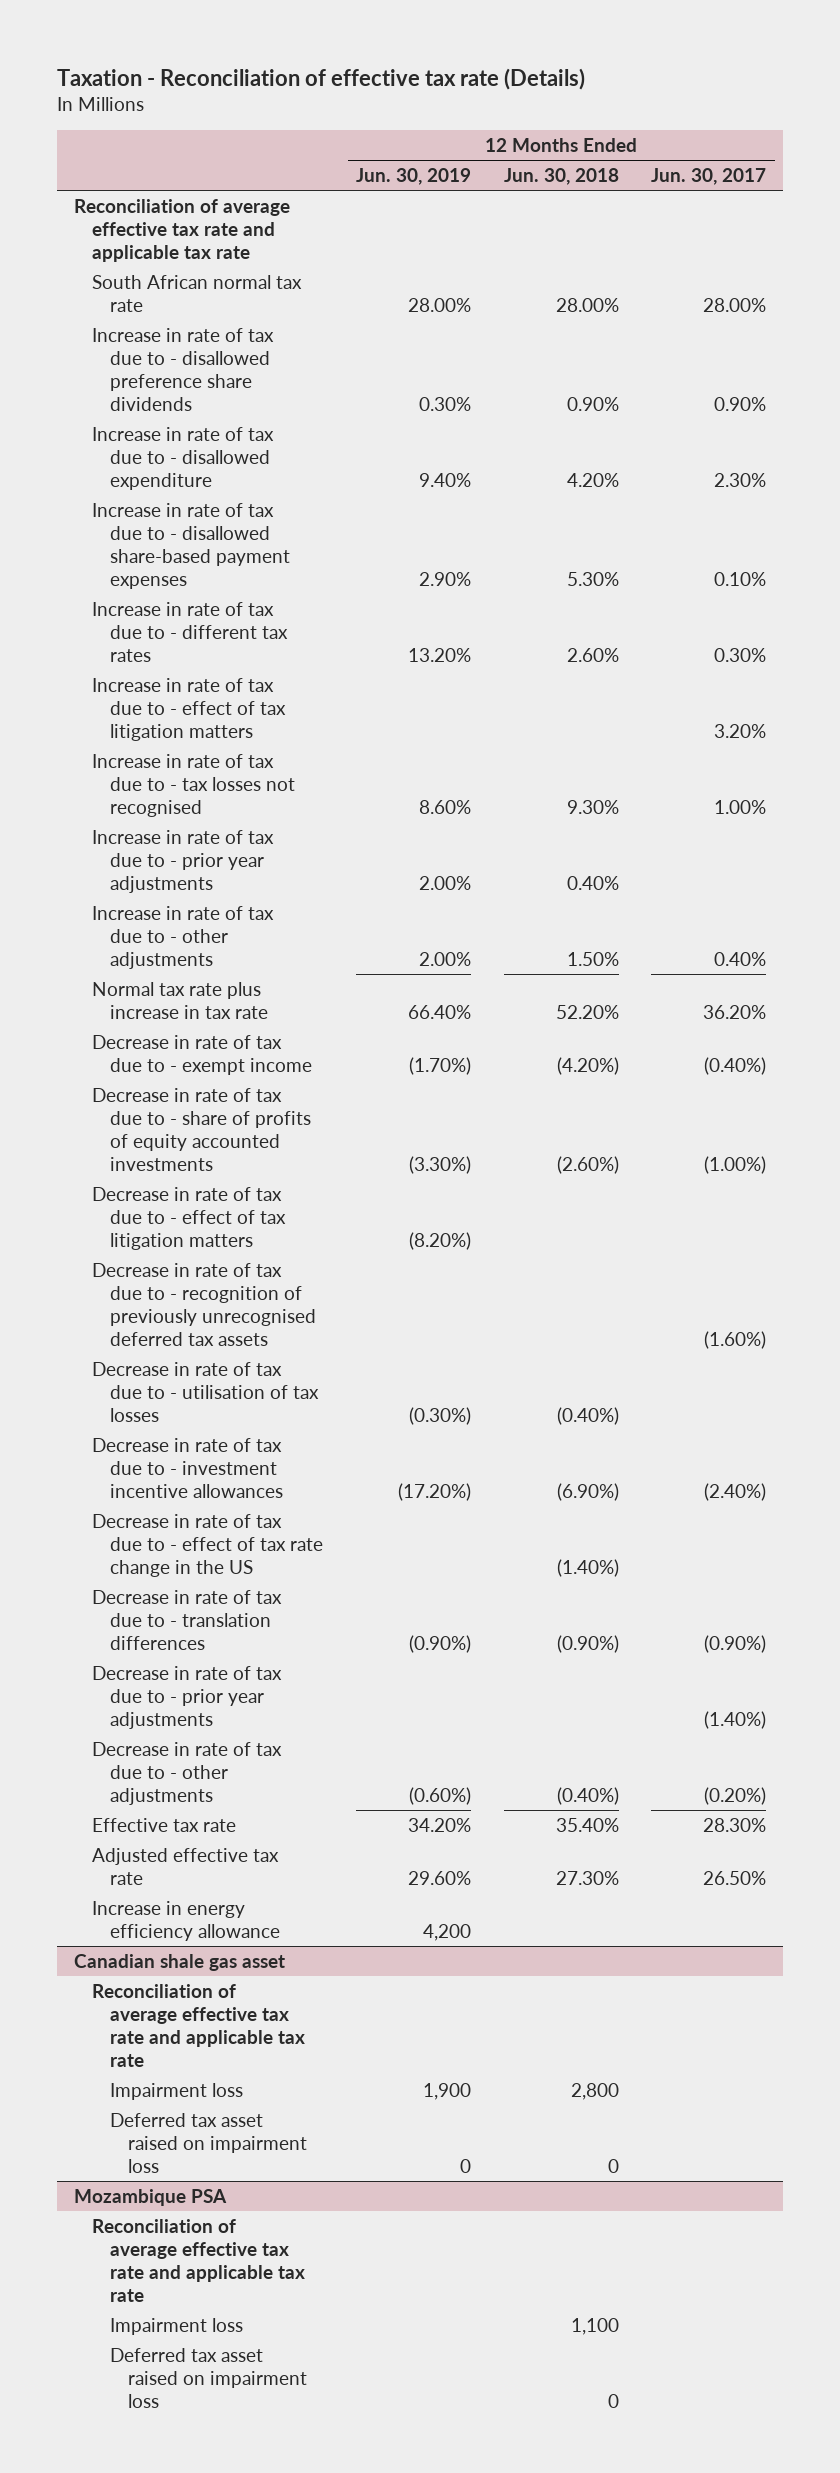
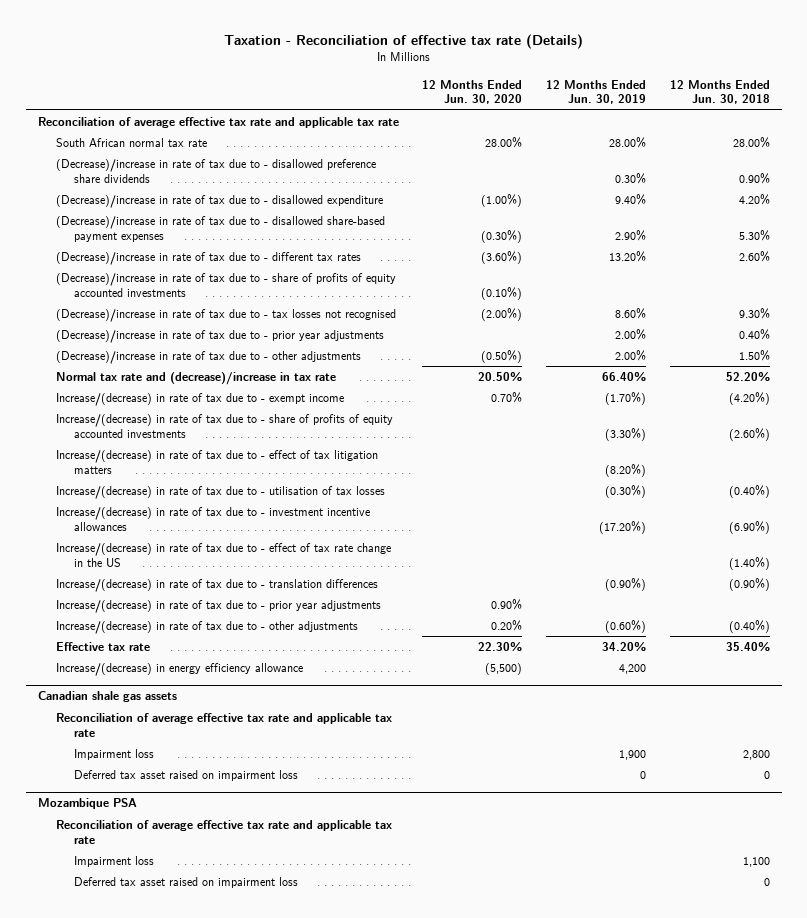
[651,167,767,185] Jun. 30, 2017 -> none
none -> [422,79,523,105] 12 Months Ended Jun. 30, 2020
[91,677,287,741] Increase in rate of tax due to - effect of tax litigation matters -> none
[91,1262,317,1346] Decrease in rate of tax due to - recognition of previously unrecognised deferred tax assets -> none
[91,327,274,411] Increase in rate of tax due to - disallowed preference share dividends -> [55,158,376,183] (Decrease)/increase in rate of tax due to - disallowed preference share dividends
[91,426,274,490] Increase in rate of tax due to - disallowed expenditure -> [55,194,383,208] (Decrease)/increase in rate of tax due to - disallowed expenditure
[91,502,291,589] Increase in rate of tax due to - disallowed share-based payment expenses -> [55,215,385,242] (Decrease)/increase in rate of tax due to - disallowed share-based payment expenses
[91,601,289,662] Increase in rate of tax due to - different tax rates -> [55,251,361,265] (Decrease)/increase in rate of tax due to - different tax rates
none -> [55,272,396,297] (Decrease)/increase in rate of tax due to - share of profits of equity accounted investments
[91,753,296,817] Increase in rate of tax due to - tax losses not recognised -> [55,308,396,322] (Decrease)/increase in rate of tax due to - tax losses not recognised
[91,829,274,893] Increase in rate of tax due to - prior year adjustments -> [55,329,384,343] (Decrease)/increase in rate of tax due to - prior year adjustments
[91,905,274,969] Increase in rate of tax due to - other adjustments -> [55,350,361,364] (Decrease)/increase in rate of tax due to - other adjustments
[91,981,269,1019] Normal tax rate plus increase in tax rate -> [55,371,336,385] Normal tax rate and (decrease)/increase in tax rate
[91,1034,313,1075] Decrease in rate of tax due to - exempt income -> [55,392,344,406] Increase/(decrease) in rate of tax due to - exempt income
[91,1087,312,1171] Decrease in rate of tax due to - share of profits of equity accounted investments -> [55,413,393,438] Increase/(decrease) in rate of tax due to - share of profits of equity accounted investments
[91,1186,287,1250] Decrease in rate of tax due to - effect of tax litigation matters -> [55,449,378,474] Increase/(decrease) in rate of tax due to - effect of tax litigation matters
[91,1361,320,1422] Decrease in rate of tax due to - utilisation of tax losses -> [55,485,385,499] Increase/(decrease) in rate of tax due to - utilisation of tax losses
[91,1437,284,1498] Decrease in rate of tax due to - investment incentive allowances -> [55,506,370,531] Increase/(decrease) in rate of tax due to - investment incentive allowances
[91,1513,324,1577] Decrease in rate of tax due to - effect of tax rate change in the US -> [55,542,391,567] Increase/(decrease) in rate of tax due to - effect of tax rate change in the US
[91,1589,282,1650] Decrease in rate of tax due to - translation differences -> [55,578,378,592] Increase/(decrease) in rate of tax due to - translation differences
[91,1665,282,1729] Decrease in rate of tax due to - prior year adjustments -> [55,599,381,613] Increase/(decrease) in rate of tax due to - prior year adjustments
[91,1741,282,1805] Decrease in rate of tax due to - other adjustments -> [55,620,358,634] Increase/(decrease) in rate of tax due to - other adjustments
[91,1847,279,1885] Adjusted effective tax rate -> none
[91,1900,281,1941] Increase in energy efficiency allowance -> [55,662,303,676] Increase/(decrease) in energy efficiency allowance
[73,1953,285,1971] Canadian shale gas asset -> [37,691,177,703] Canadian shale gas assets

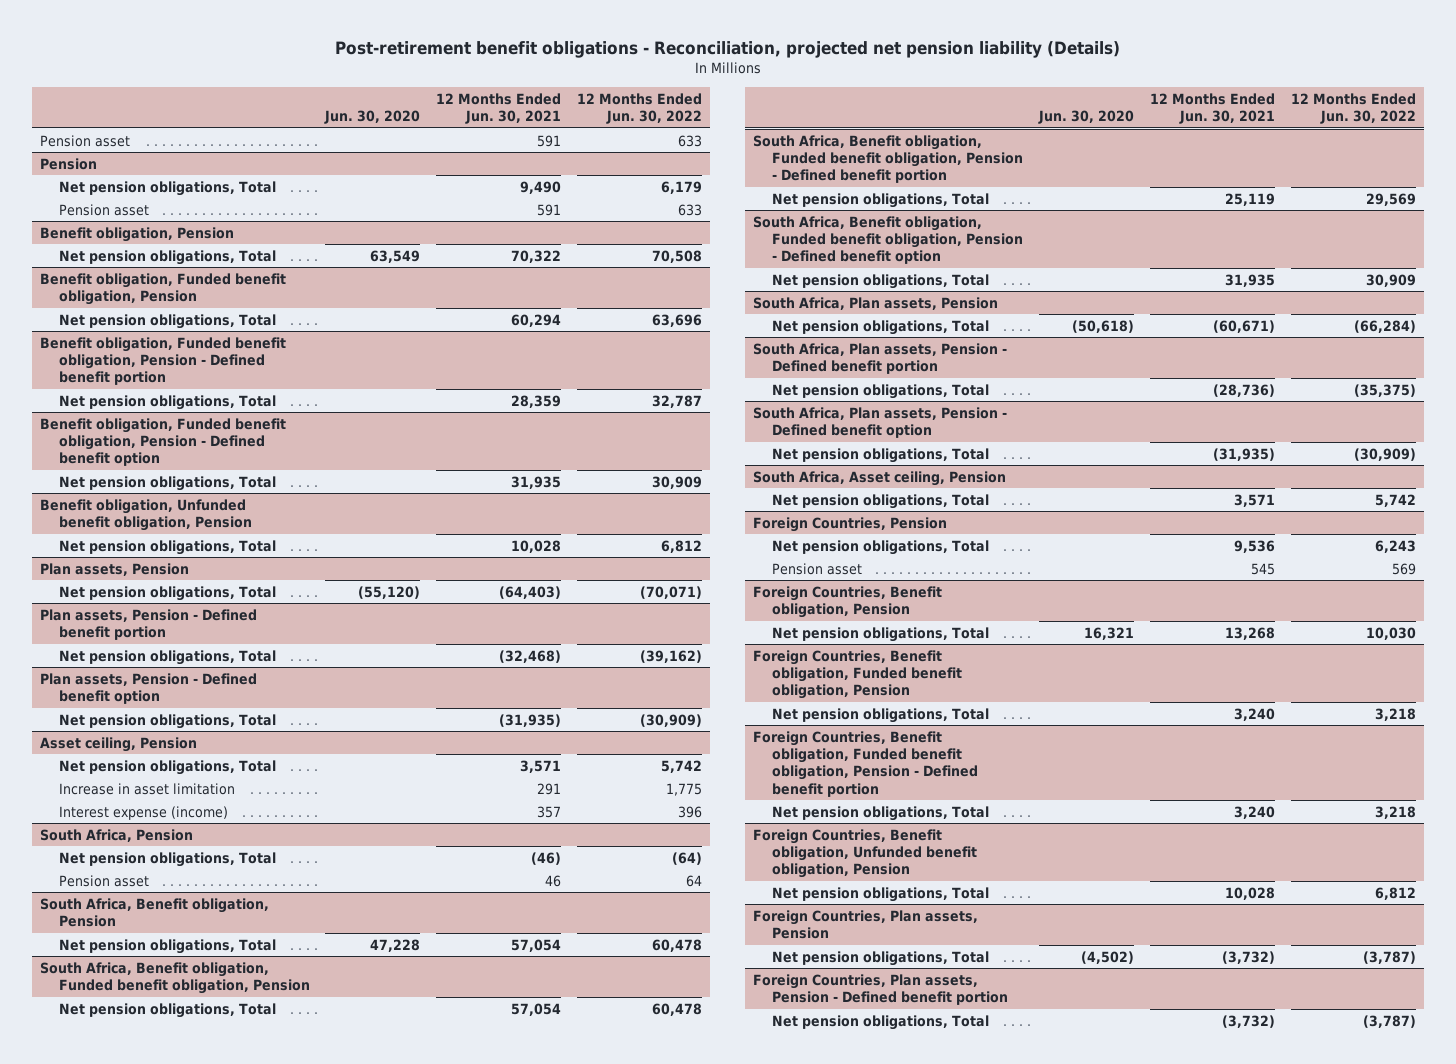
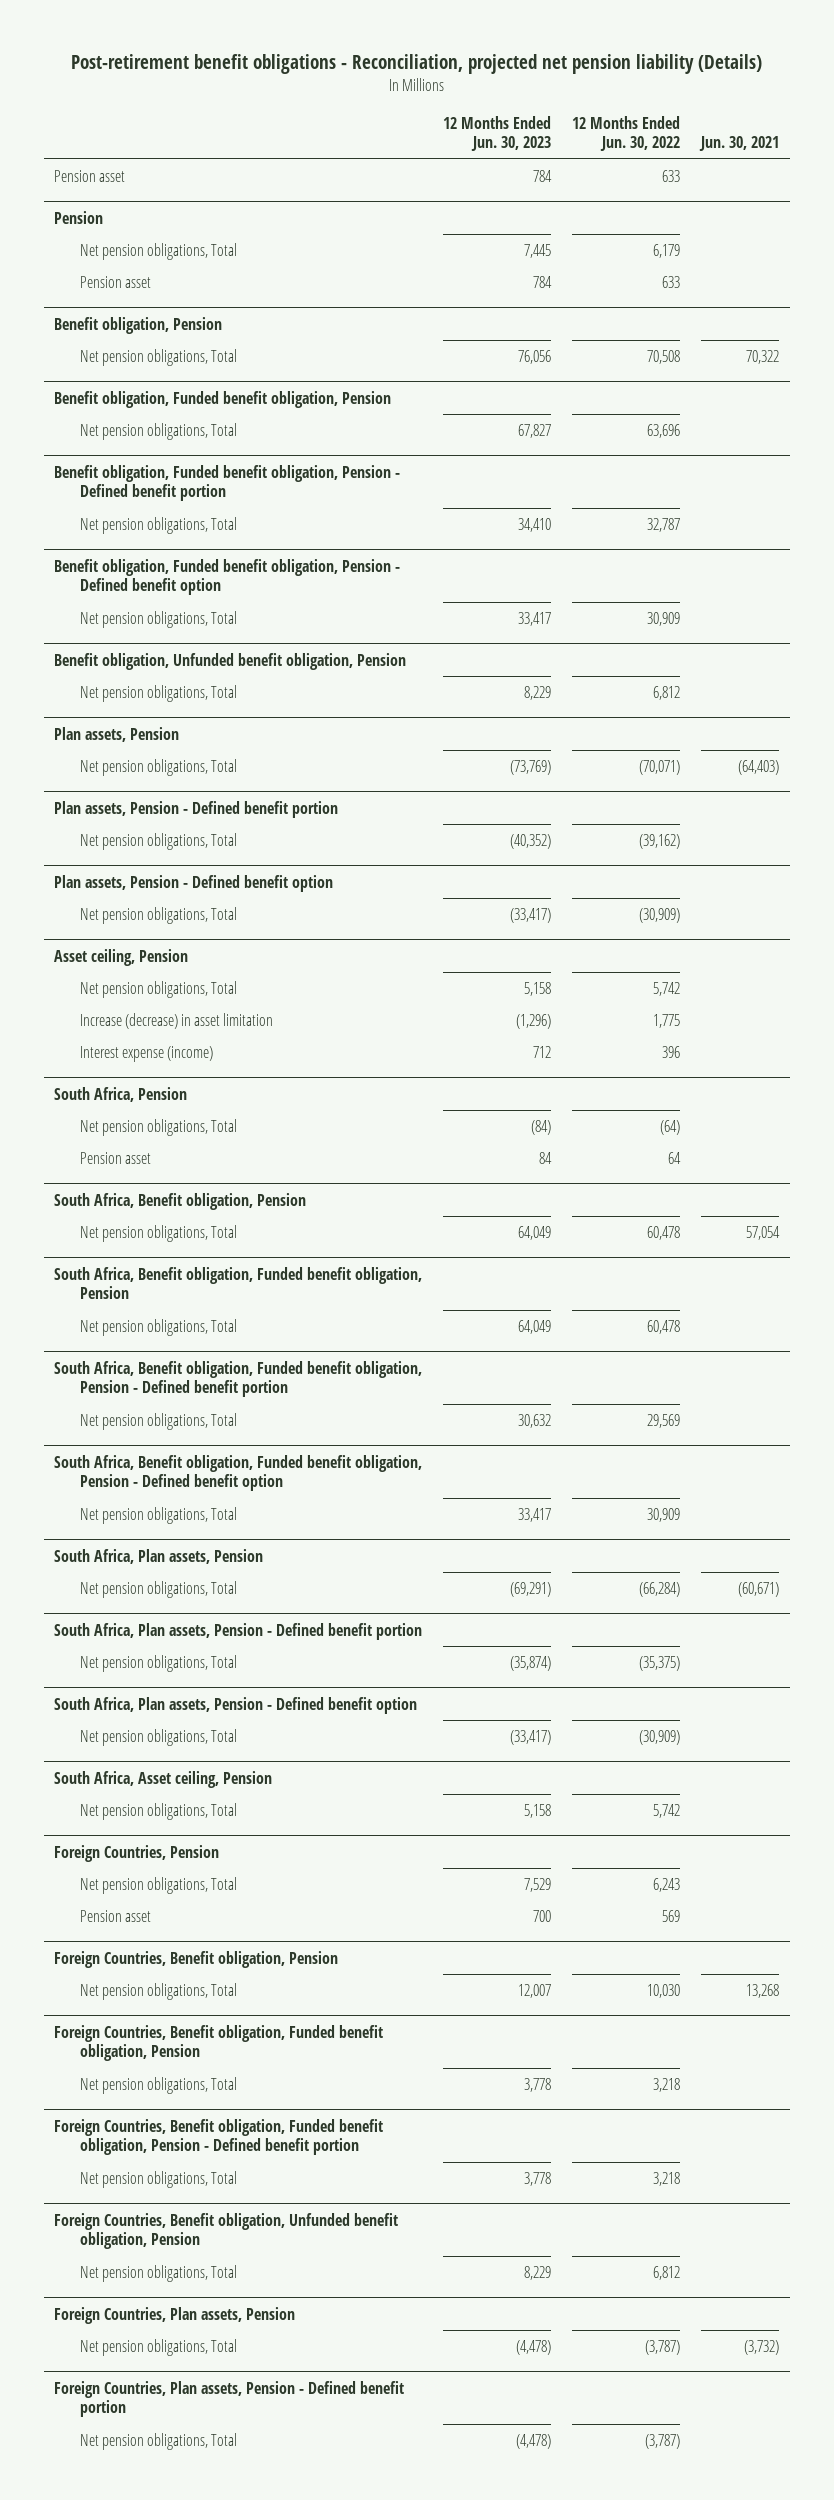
[324,110,421,125] Jun. 30, 2020 -> none
[436,92,562,125] 12 Months Ended Jun. 30, 2021 -> none
none -> [443,115,552,152] 12 Months Ended Jun. 30, 2023
none -> [699,136,780,152] Jun. 30, 2021
[58,782,235,795] Increase in asset limitation -> [79,1012,273,1029] Increase (decrease) in asset limitation

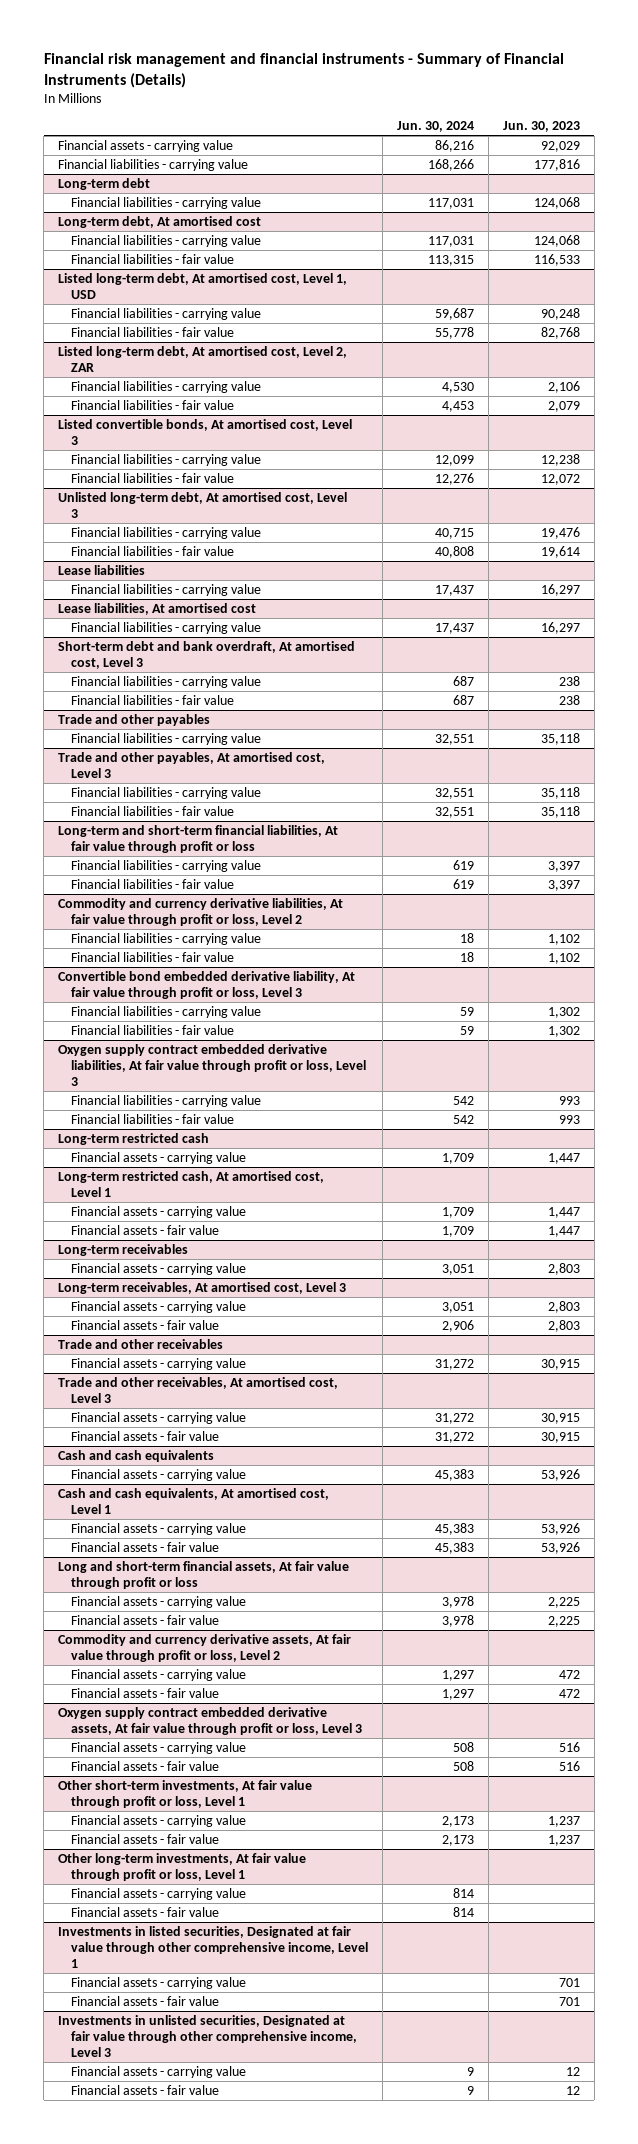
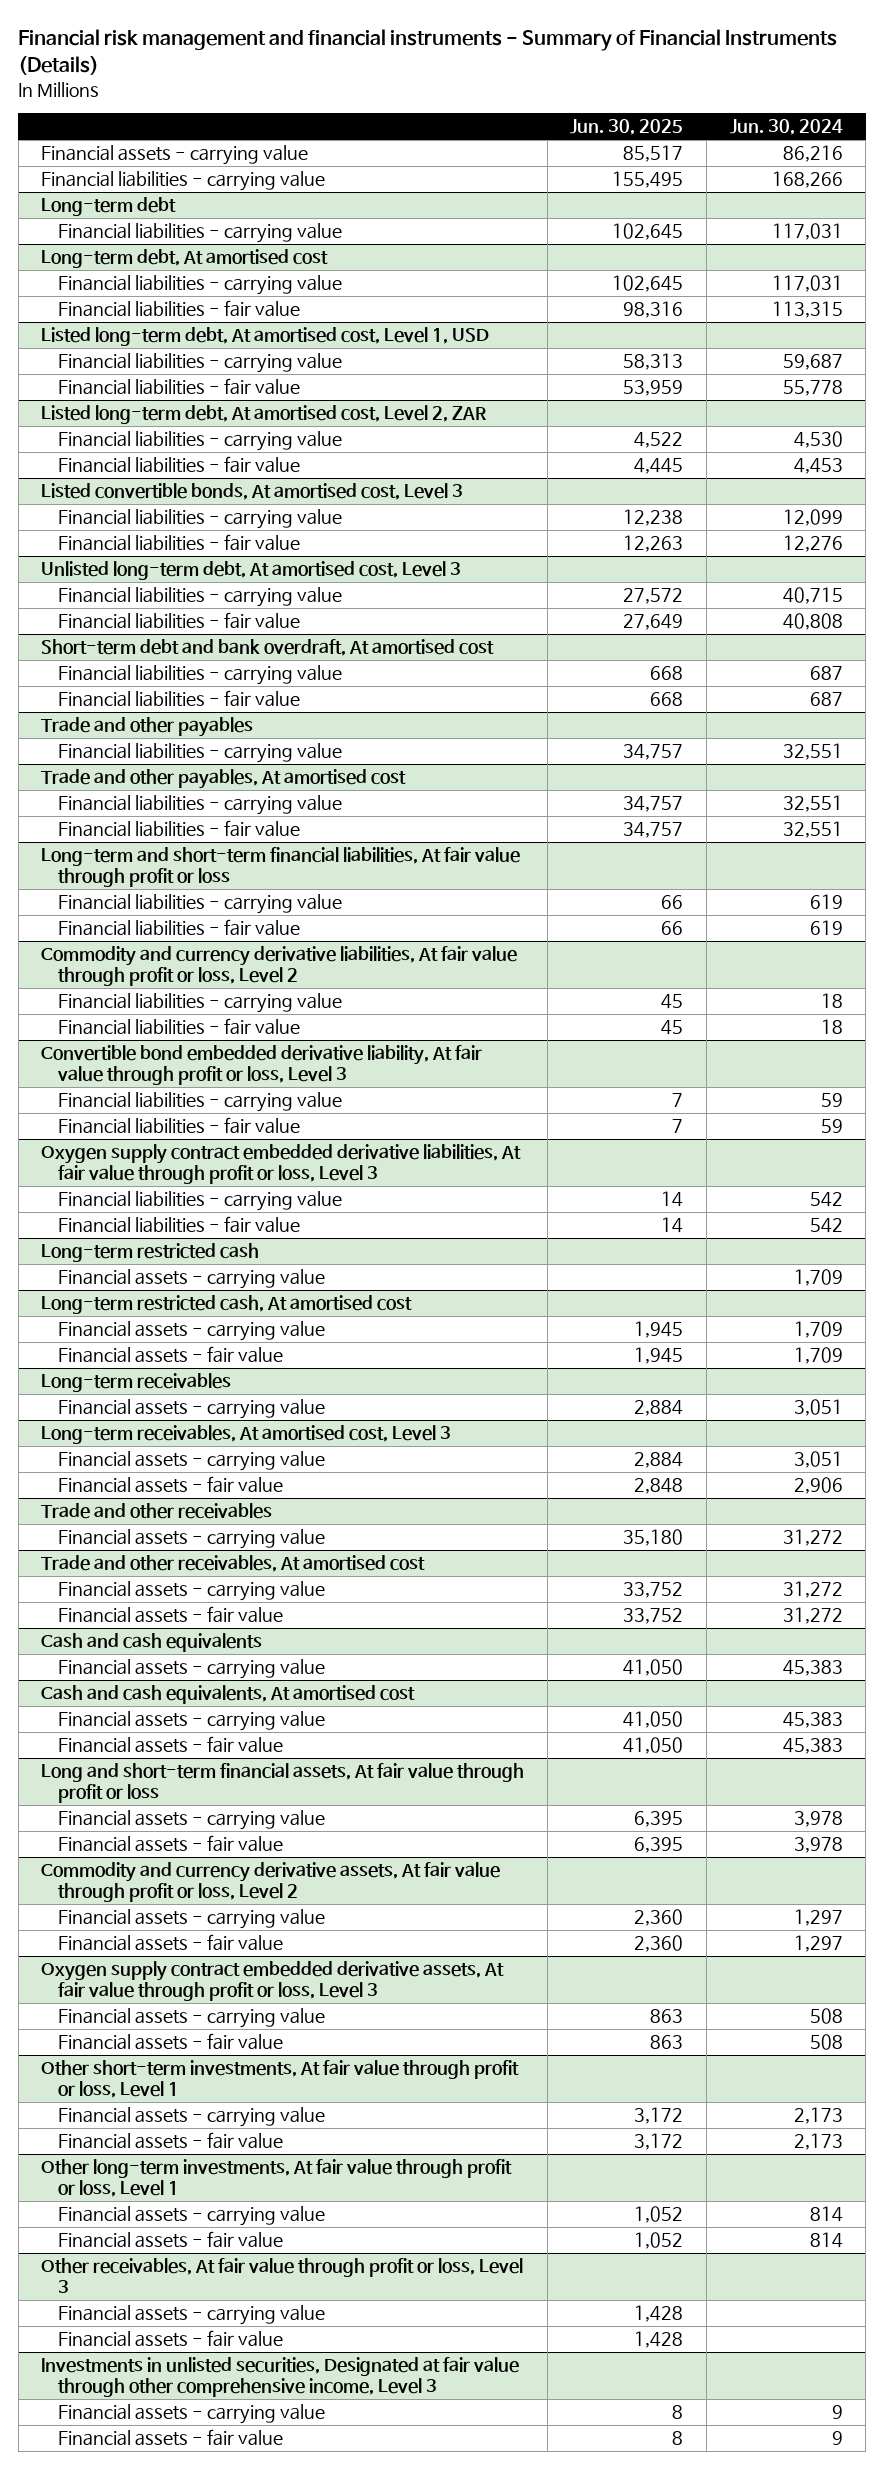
[502,121,580,133] Jun. 30, 2023 -> none
none -> [570,119,684,136] Jun. 30, 2025
[57,564,145,575] Lease liabilities -> none
[71,583,262,596] Financial liabilities - carrying value -> none
[57,602,256,615] Lease liabilities, At amortised cost -> none
[71,621,262,634] Financial liabilities - carrying value -> none
[57,640,355,669] Short-term debt and bank overdraft, At amortised cost, Level 3 -> [41,639,495,657] Short-term debt and bank overdraft, At amortised cost
[57,751,325,778] Trade and other payables, At amortised cost, Level 3 -> [41,769,407,790] Trade and other payables, At amortised cost
[57,1170,324,1197] Long-term restricted cash, At amortised cost, Level 1 -> [41,1295,413,1315] Long-term restricted cash, At amortised cost
[57,1376,338,1403] Trade and other receivables, At amortised cost, Level 3 -> [41,1555,426,1573] Trade and other receivables, At amortised cost
[57,1487,329,1514] Cash and cash equivalents, At amortised cost, Level 1 -> [41,1685,416,1705] Cash and cash equivalents, At amortised cost
[57,1925,369,1968] Investments in listed securities, Designated at fair value through other comprehensive income, Level 1 -> none
none -> [41,2258,524,2294] Other receivables, At fair value through profit or loss, Level 3

